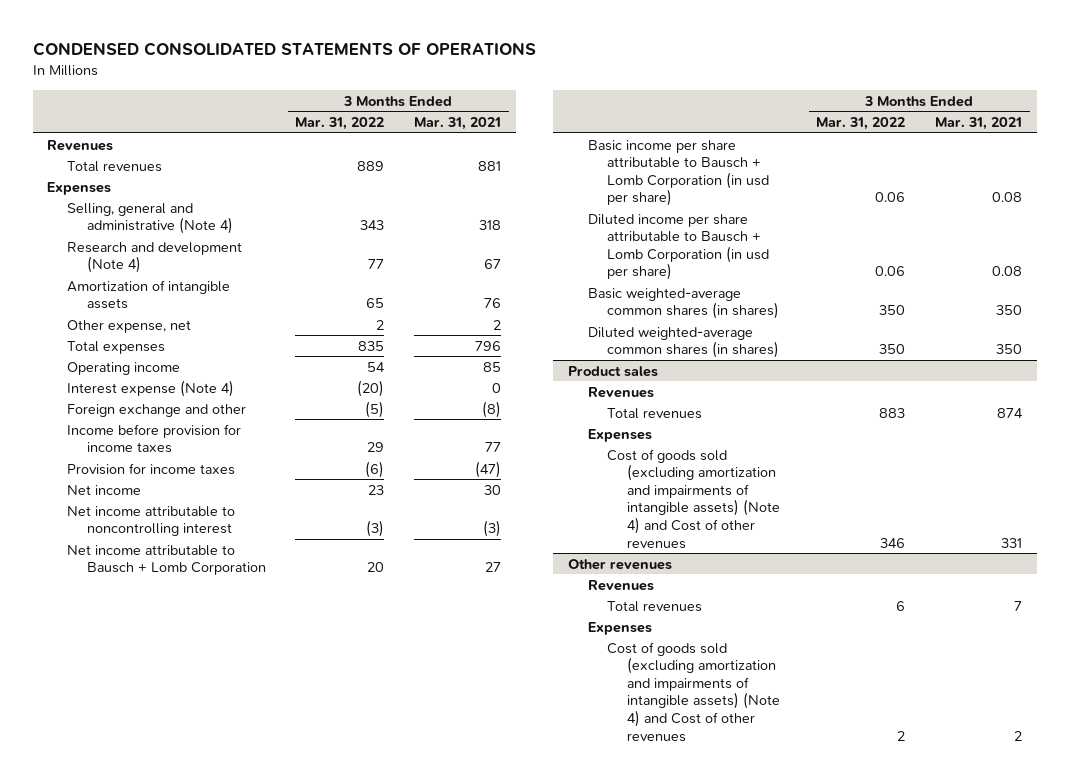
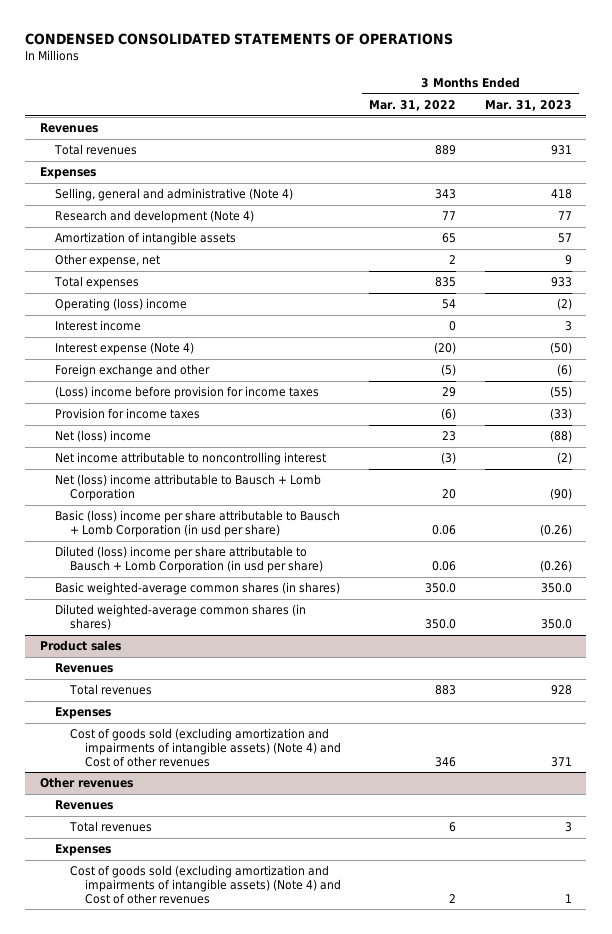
[414,116,502,130] Mar. 31, 2021 -> none
none -> [485,100,573,112] Mar. 31, 2023
[66,361,180,375] Operating income -> [54,298,187,312] Operating (loss) income
none -> [54,320,141,332] Interest income
[66,423,241,454] Income before provision for income taxes -> [54,386,319,400] (Loss) income before provision for income taxes
[66,484,141,495] Net income -> [54,430,151,443] Net (loss) income
[66,544,266,576] Net income attributable to Bausch + Lomb Corporation -> [54,474,321,502] Net (loss) income attributable to Bausch + Lomb Corporation
[587,139,770,207] Basic income per share attributable to Bausch + Lomb Corporation (in usd per share) -> [54,510,340,538] Basic (loss) income per share attributable to Bausch + Lomb Corporation (in usd per share)
[587,213,770,281] Diluted income per share attributable to Bausch + Lomb Corporation (in usd per share) -> [54,546,323,574] Diluted (loss) income per share attributable to Bausch + Lomb Corporation (in usd per share)
[879,305,906,316] 350 -> [425,583,457,594] 350.0
[879,344,906,355] 350 -> [425,619,457,630] 350.0

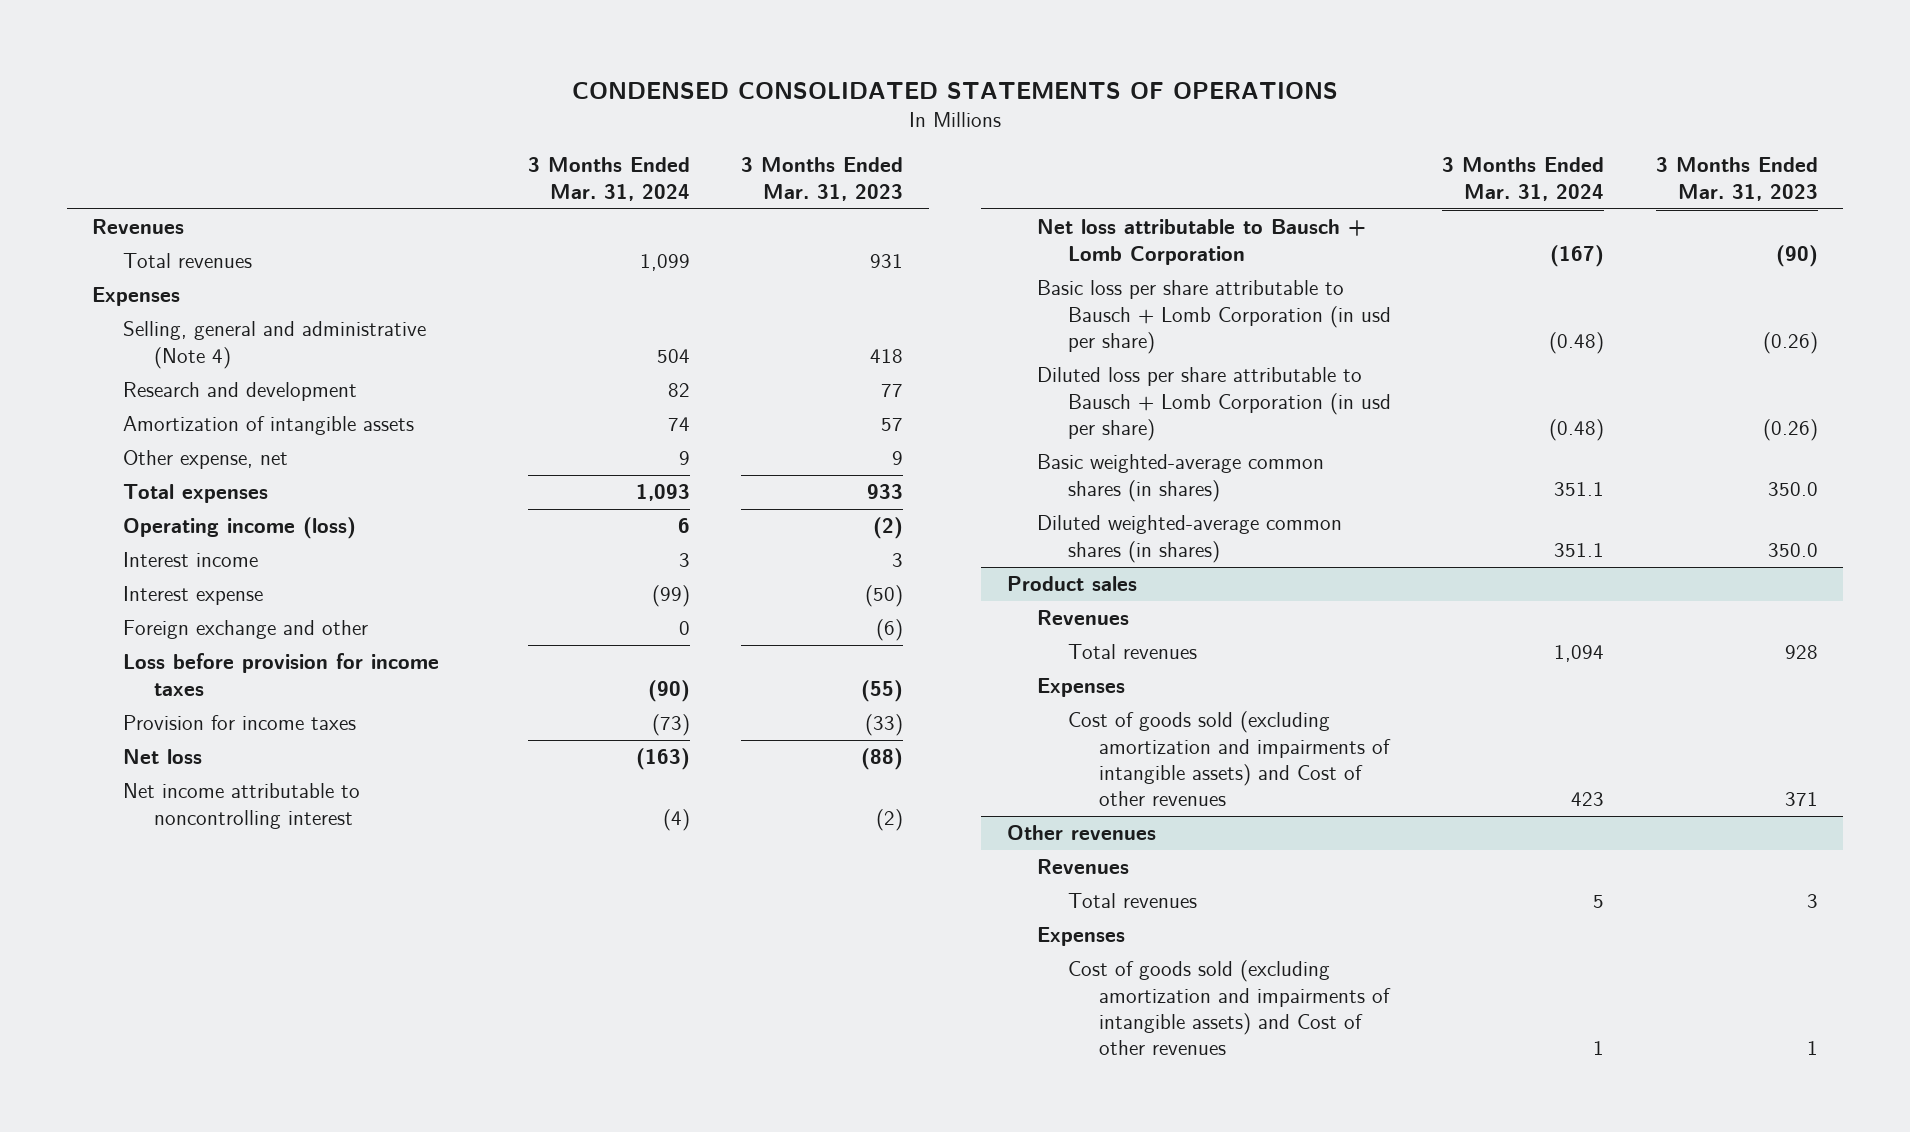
[369,100,457,112] Mar. 31, 2022 -> none
none -> [528,157,691,201] 3 Months Ended Mar. 31, 2024
[54,210,254,224] Research and development (Note 4) -> [123,382,358,402] Research and development
[54,298,187,312] Operating (loss) income -> [123,517,357,540] Operating income (loss)
[54,342,194,356] Interest expense (Note 4) -> [123,586,264,606] Interest expense
[54,386,319,400] (Loss) income before provision for income taxes -> [123,653,440,696] Loss before provision for income taxes
[54,430,151,443] Net (loss) income -> [123,749,203,765] Net loss
[54,474,321,502] Net (loss) income attributable to Bausch + Lomb Corporation -> [1037,219,1367,265] Net loss attributable to Bausch + Lomb Corporation
[54,510,340,538] Basic (loss) income per share attributable to Bausch + Lomb Corporation (in usd per share) -> [1037,280,1392,355] Basic loss per share attributable to Bausch + Lomb Corporation (in usd per share)
[54,546,323,574] Diluted (loss) income per share attributable to Bausch + Lomb Corporation (in usd per share) -> [1037,367,1392,442] Diluted loss per share attributable to Bausch + Lomb Corporation (in usd per share)
[69,728,341,767] Cost of goods sold (excluding amortization and impairments of intangible assets) (Note 4) and Cost of other revenues -> [1068,711,1391,807] Cost of goods sold (excluding amortization and impairments of intangible assets) and Cost of other revenues
[69,865,341,904] Cost of goods sold (excluding amortization and impairments of intangible assets) (Note 4) and Cost of other revenues -> [1068,960,1391,1056] Cost of goods sold (excluding amortization and impairments of intangible assets) and Cost of other revenues

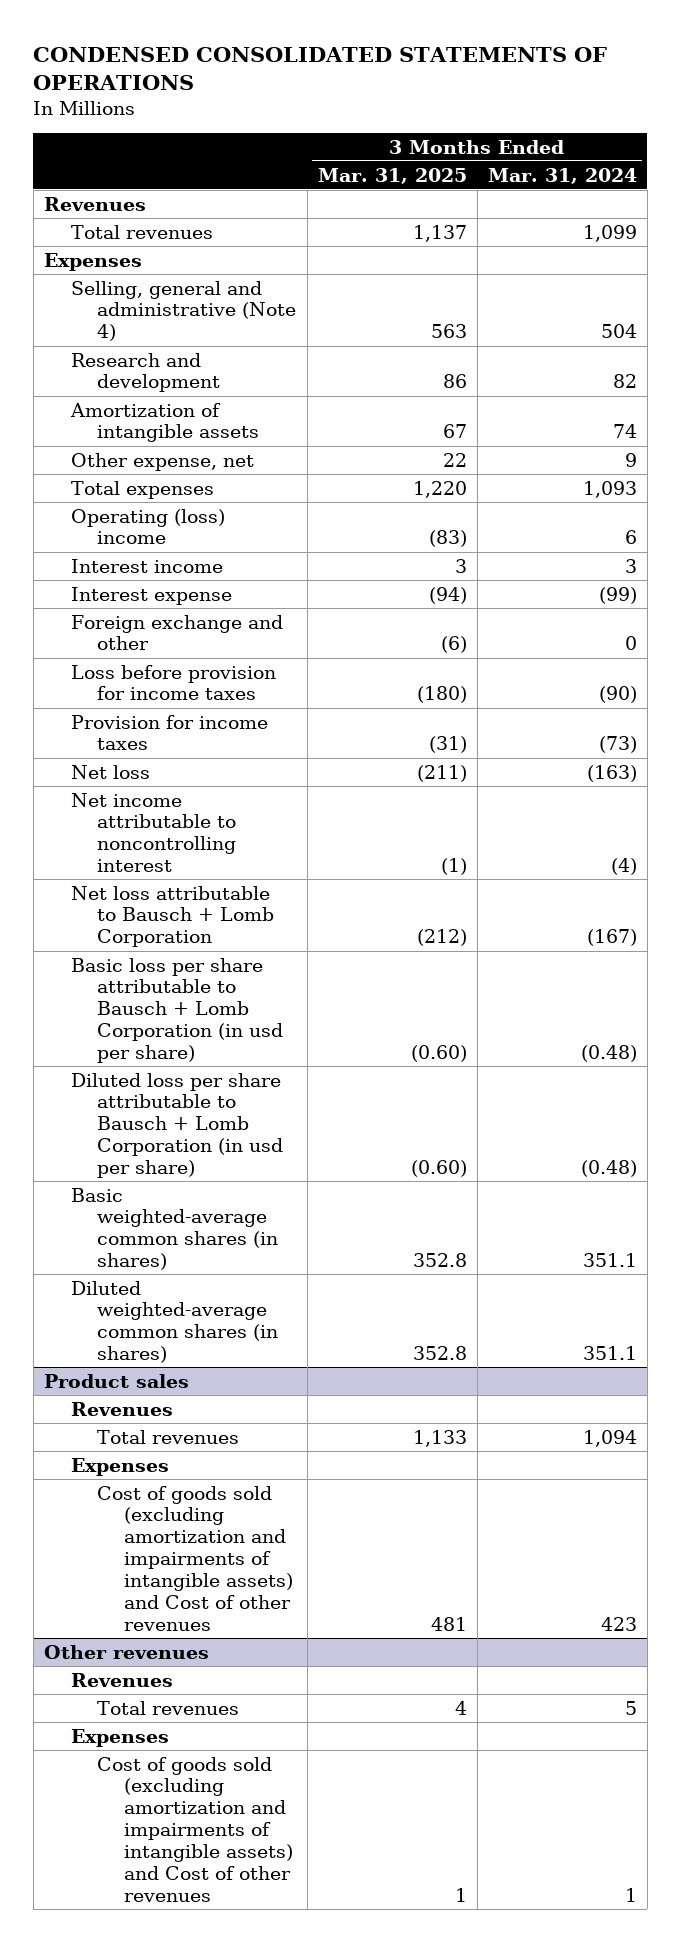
[741,157,904,201] 3 Months Ended Mar. 31, 2023 -> none
none -> [317,167,467,184] Mar. 31, 2025
[123,517,357,540] Operating income (loss) -> [70,508,225,545] Operating (loss) income

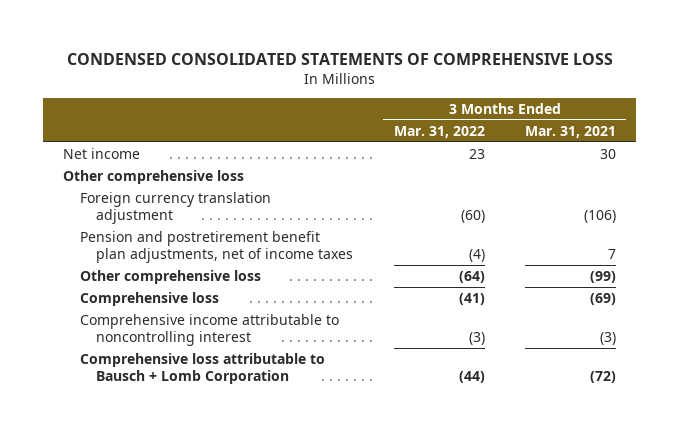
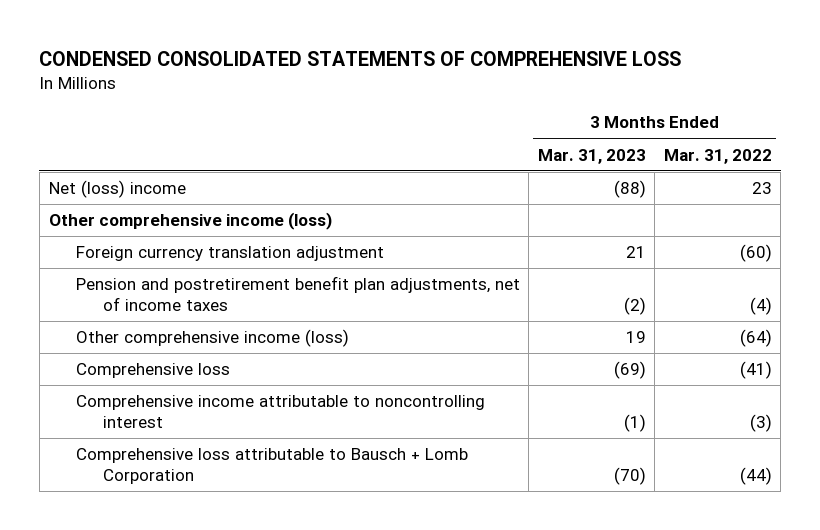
[524,125,616,138] Mar. 31, 2021 -> none
none -> [537,148,646,164] Mar. 31, 2023
[63,147,141,159] Net income -> [48,180,186,199] Net (loss) income
[63,169,245,184] Other comprehensive loss -> [48,212,332,231] Other comprehensive income (loss)
[79,269,261,284] Other comprehensive loss -> [75,329,349,348] Other comprehensive income (loss)

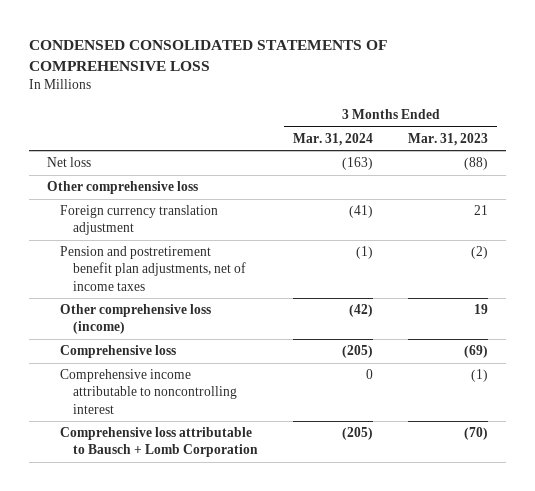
[663,148,772,164] Mar. 31, 2022 -> none
none -> [293,132,374,146] Mar. 31, 2024
[48,180,186,199] Net (loss) income -> [46,157,91,168] Net loss
[48,212,332,231] Other comprehensive income (loss) -> [46,181,198,195] Other comprehensive loss
[75,329,349,348] Other comprehensive income (loss) -> [60,304,212,335] Other comprehensive loss (income)

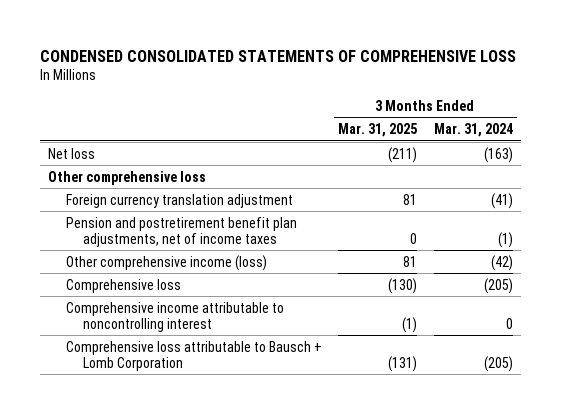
[408,132,489,146] Mar. 31, 2023 -> none
none -> [338,123,418,138] Mar. 31, 2025
[60,304,212,335] Other comprehensive loss (income) -> [65,254,267,271] Other comprehensive income (loss)

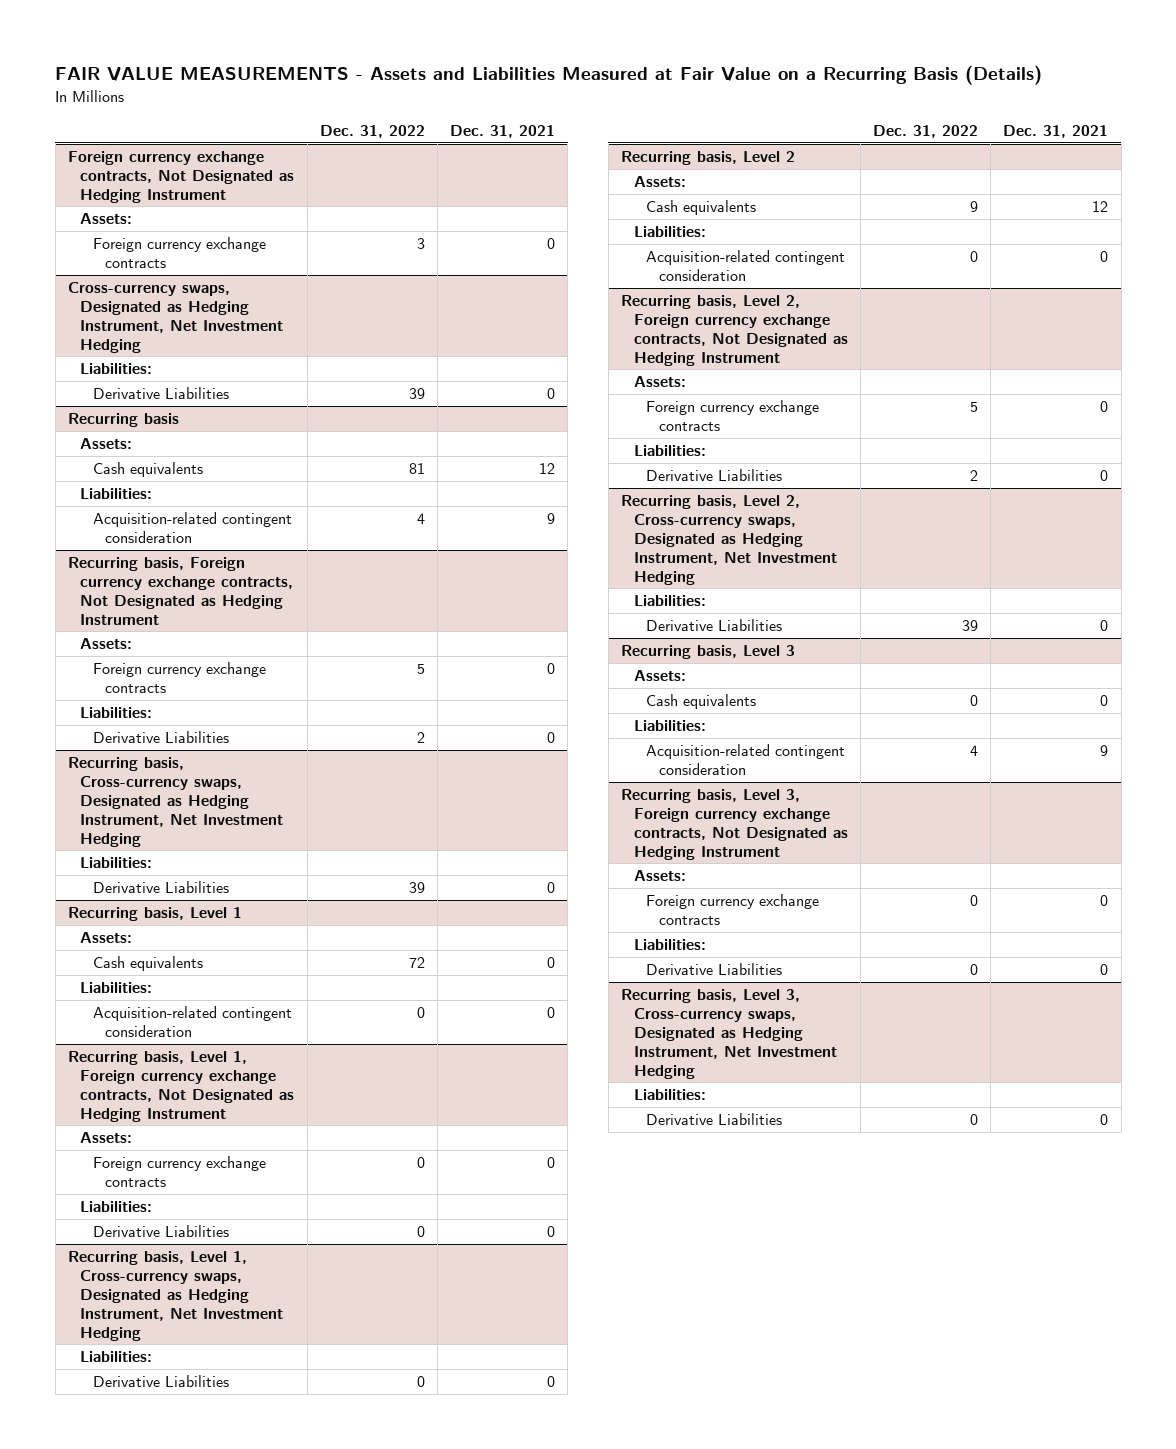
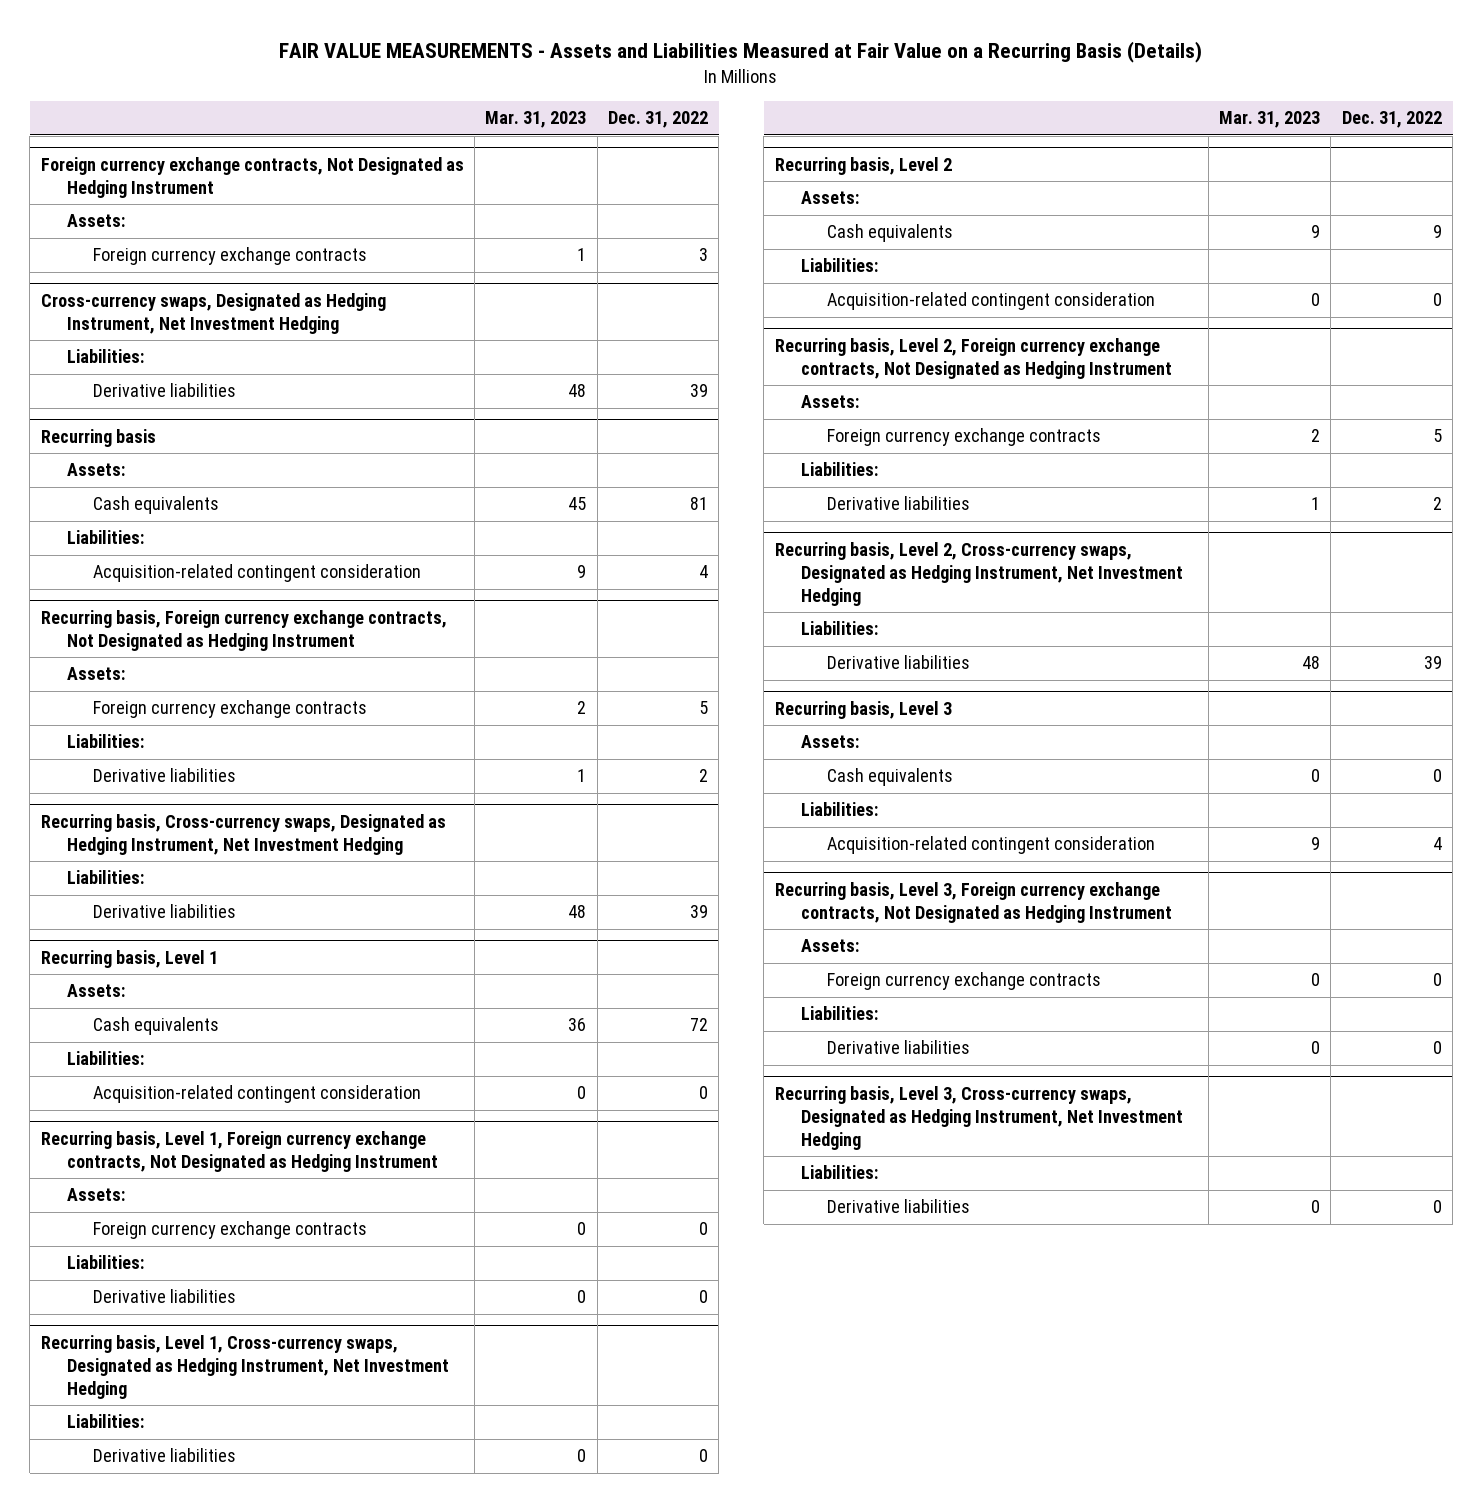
[450,125,556,139] Dec. 31, 2021 -> none
none -> [485,111,587,129] Mar. 31, 2023
[92,386,229,399] Derivative Liabilities -> [93,383,237,398] Derivative liabilities
[92,730,229,743] Derivative Liabilities -> [93,768,237,783] Derivative liabilities
[92,880,229,893] Derivative Liabilities -> [93,904,237,919] Derivative liabilities
[92,1224,229,1237] Derivative Liabilities -> [93,1289,237,1304] Derivative liabilities
[92,1374,229,1387] Derivative Liabilities -> [93,1448,237,1463] Derivative liabilities
[646,468,783,481] Derivative Liabilities -> [827,496,971,511] Derivative liabilities
[646,618,783,631] Derivative Liabilities -> [827,655,971,670] Derivative liabilities
[646,962,783,975] Derivative Liabilities -> [827,1040,971,1055] Derivative liabilities
[646,1112,783,1125] Derivative Liabilities -> [827,1199,971,1214] Derivative liabilities

